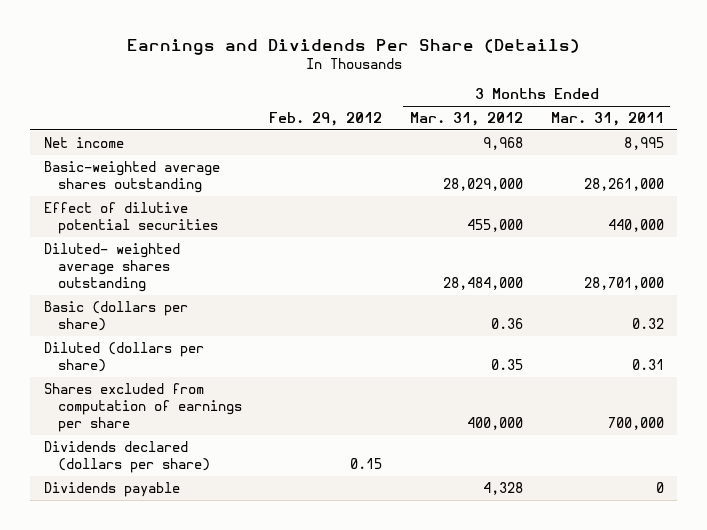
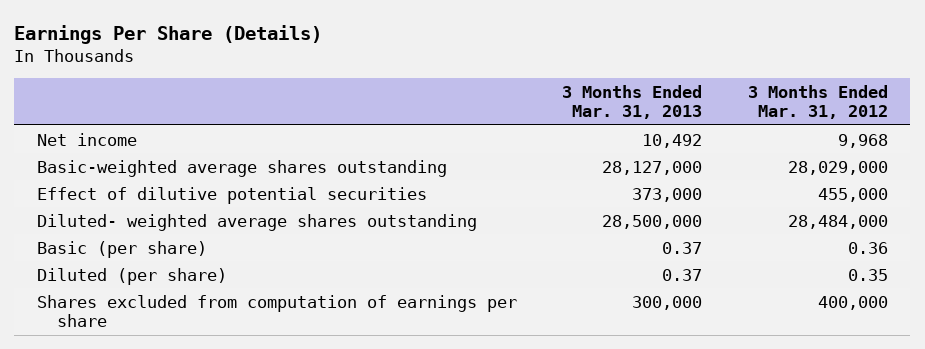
[126,38,580,55] Earnings and Dividends Per Share (Details) -> [14,24,323,44] Earnings Per Share (Details)
[269,112,383,127] Feb. 29, 2012 -> none
[550,112,664,127] Mar. 31, 2011 -> none
none -> [562,84,703,120] 3 Months Ended Mar. 31, 2013
[43,301,188,331] Basic (dollars per share) -> [37,240,208,258] Basic (per share)
[43,342,204,372] Diluted (dollars per share) -> [37,267,228,285] Diluted (per share)
[43,441,210,473] Dividends declared (dollars per share) -> none
[43,482,180,498] Dividends payable -> none

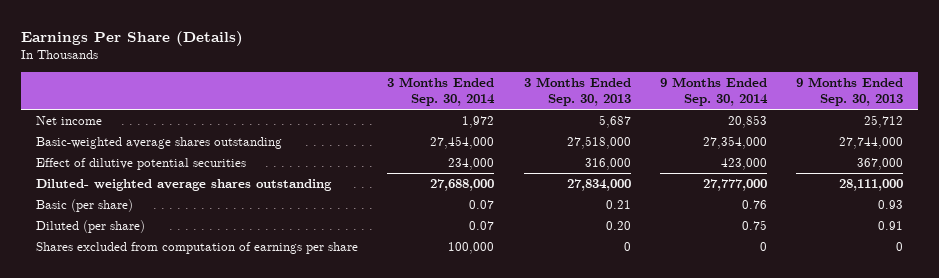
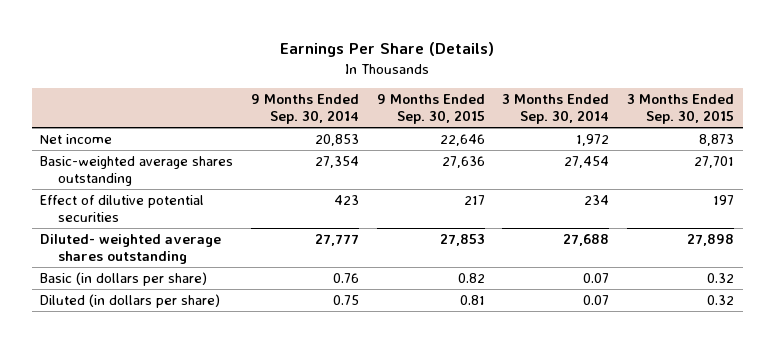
[523,77,631,107] 3 Months Ended Sep. 30, 2013 -> none
[796,77,904,107] 9 Months Ended Sep. 30, 2013 -> none
none -> [376,94,485,125] 9 Months Ended Sep. 30, 2015
none -> [627,94,735,125] 3 Months Ended Sep. 30, 2015
[35,241,358,254] Shares excluded from computation of earnings per share -> none
[430,135,495,149] 27,454,000 -> [564,155,610,168] 27,454
[703,135,768,149] 27,354,000 -> [315,155,360,168] 27,354
[448,157,495,170] 234,000 -> [584,194,610,205] 234
[721,157,768,170] 423,000 -> [334,194,360,205] 423
[430,178,495,191] 27,688,000 -> [563,233,610,246] 27,688
[703,178,768,191] 27,777,000 -> [315,233,360,246] 27,777
[35,198,133,212] Basic (per share) -> [40,271,208,286] Basic (in dollars per share)
[35,219,145,233] Diluted (per share) -> [40,293,221,308] Diluted (in dollars per share)

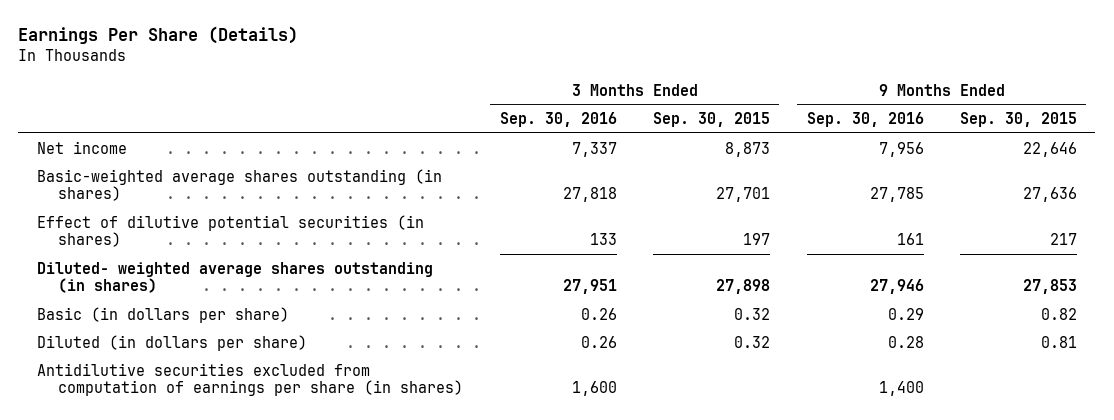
[251,94,360,125] 9 Months Ended Sep. 30, 2014 -> none
[502,94,610,125] 3 Months Ended Sep. 30, 2014 -> none
none -> [499,111,617,127] Sep. 30, 2016
none -> [806,111,924,127] Sep. 30, 2016
[40,155,234,186] Basic-weighted average shares outstanding -> [36,168,442,202] Basic-weighted average shares outstanding (in shares)
[40,194,205,222] Effect of dilutive potential securities -> [36,214,424,248] Effect of dilutive potential securities (in shares)
[40,233,222,264] Diluted- weighted average shares outstanding -> [36,261,433,294] Diluted- weighted average shares outstanding (in shares)
none -> [36,362,464,397] Antidilutive securities excluded from computation of earnings per share (in shares)

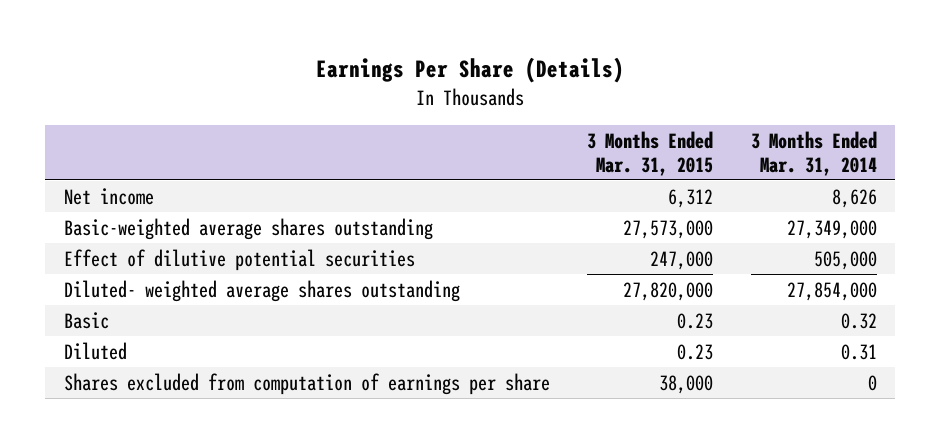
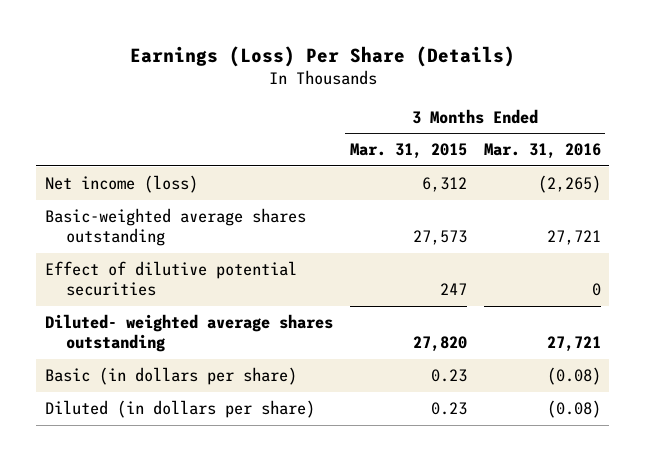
[316,56,625,83] Earnings Per Share (Details) -> [129,45,515,67] Earnings (Loss) Per Share (Details)
[750,130,877,176] 3 Months Ended Mar. 31, 2014 -> none
none -> [483,143,601,160] Mar. 31, 2016
[63,372,550,395] Shares excluded from computation of earnings per share -> none
[63,187,154,205] Net income -> [44,175,198,194] Net income (loss)
[623,219,714,239] 27,573,000 -> [412,230,467,246] 27,573
[650,250,714,270] 247,000 -> [439,283,467,296] 247
[623,281,714,301] 27,820,000 -> [412,336,467,353] 27,820
[63,311,109,329] Basic -> [44,367,297,386] Basic (in dollars per share)
[63,341,127,360] Diluted -> [44,400,315,419] Diluted (in dollars per share)

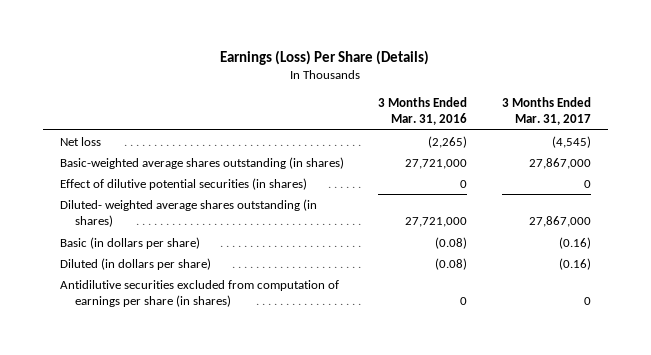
[349,143,467,160] Mar. 31, 2015 -> none
none -> [501,96,591,126] 3 Months Ended Mar. 31, 2017
[44,175,198,194] Net income (loss) -> [59,136,101,146] Net loss
[44,208,306,247] Basic-weighted average shares outstanding -> [59,156,344,169] Basic-weighted average shares outstanding (in shares)
[546,230,601,246] 27,721 -> [405,158,468,169] 27,721,000
[44,261,297,297] Effect of dilutive potential securities -> [59,177,307,190] Effect of dilutive potential securities (in shares)
[44,314,333,353] Diluted- weighted average shares outstanding -> [59,198,317,228] Diluted- weighted average shares outstanding (in shares)
[546,336,601,353] 27,721 -> [405,217,468,228] 27,721,000
none -> [59,279,339,308] Antidilutive securities excluded from computation of earnings per share (in shares)

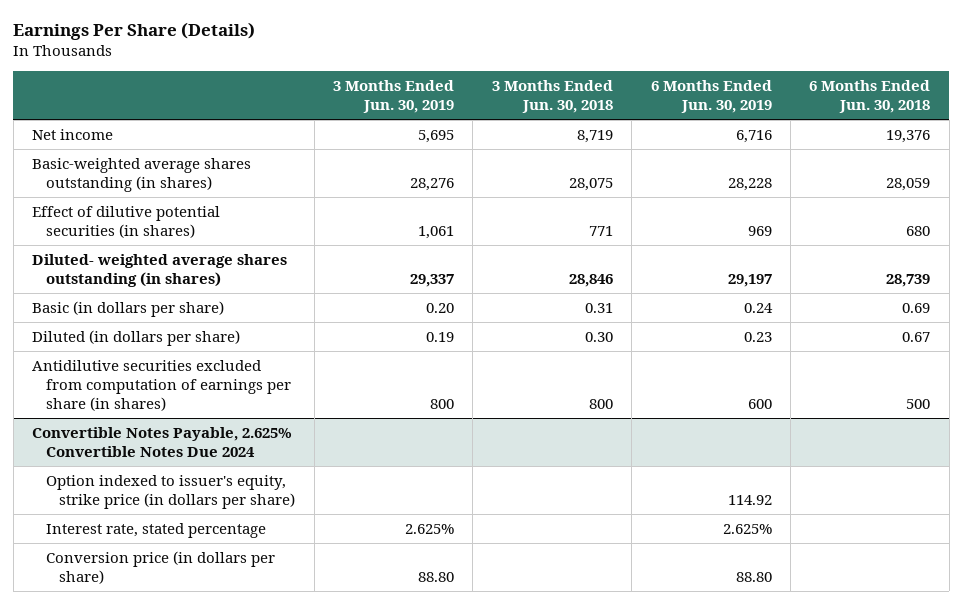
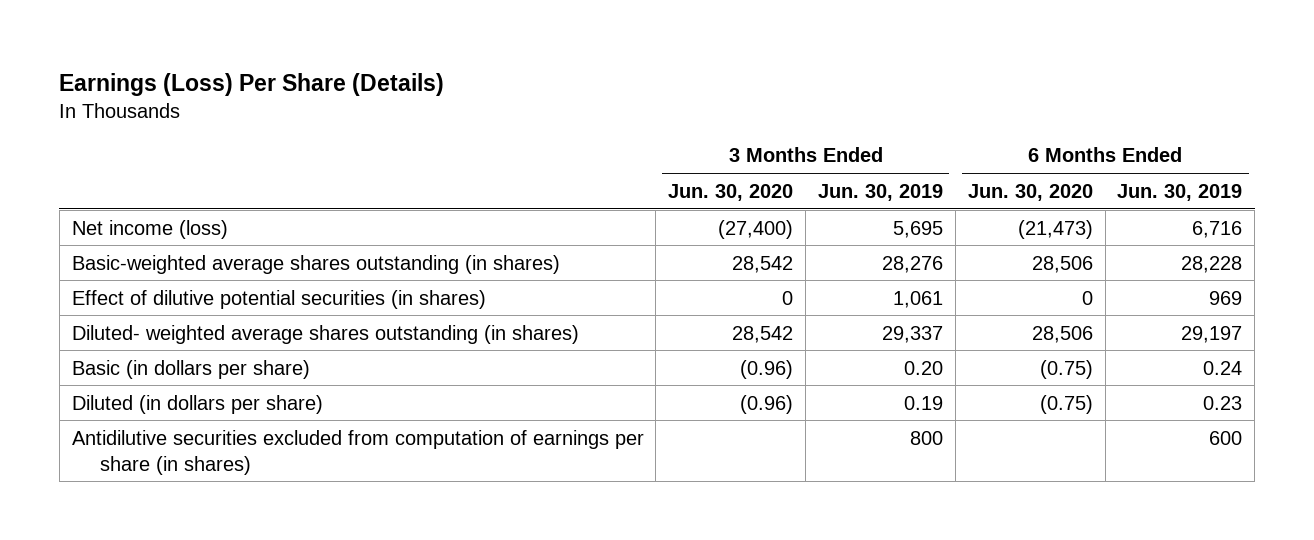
[13,22,256,41] Earnings Per Share (Details) -> [59,72,445,96] Earnings (Loss) Per Share (Details)
[491,80,613,114] 3 Months Ended Jun. 30, 2018 -> none
[809,80,931,114] 6 Months Ended Jun. 30, 2018 -> none
none -> [668,183,794,201] Jun. 30, 2020
none -> [967,183,1093,201] Jun. 30, 2020
[32,128,114,140] Net income -> [71,219,228,239] Net income (loss)
[32,426,293,457] Convertible Notes Payable, 2.625% Convertible Notes Due 2024 -> none
[45,474,296,509] Option indexed to issuer's equity, strike price (in dollars per share) -> none
[45,522,266,538] Interest rate, stated percentage -> none
[45,550,275,584] Conversion price (in dollars per share) -> none

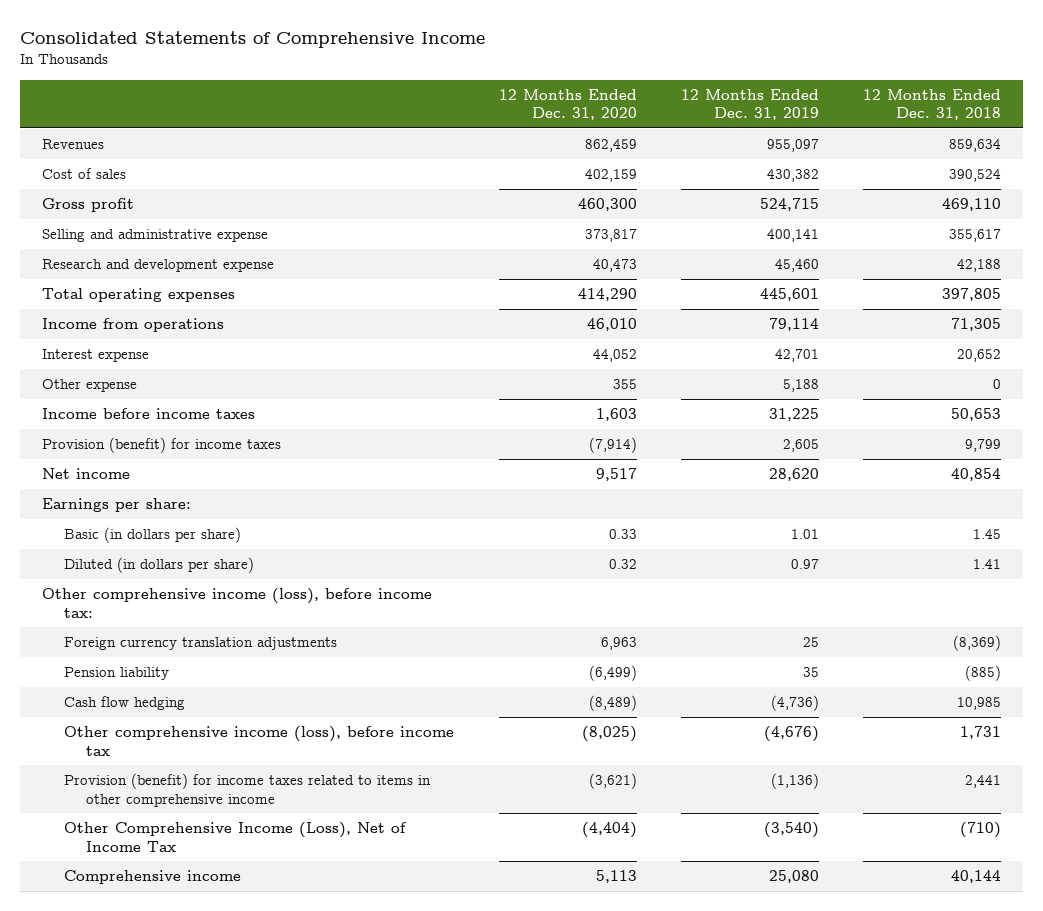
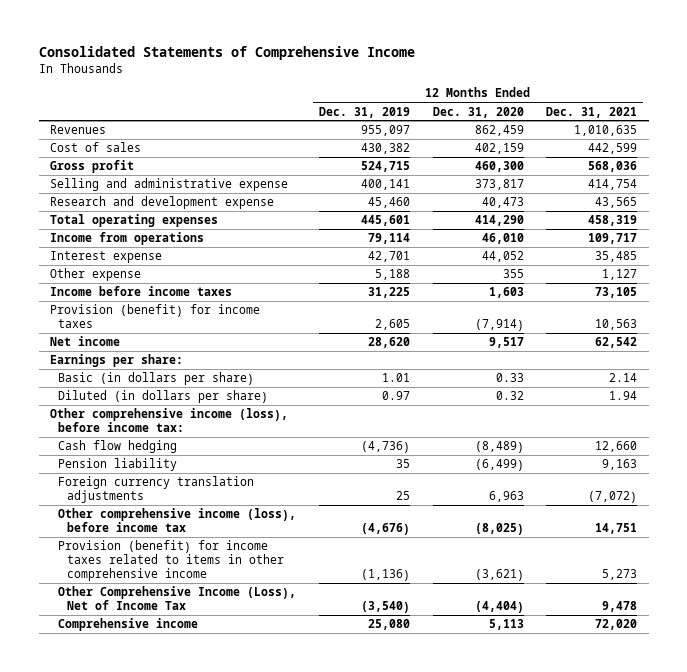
[862,88,1001,121] 12 Months Ended Dec. 31, 2018 -> none
none -> [546,106,638,118] Dec. 31, 2021
[64,667,170,681] Pension liability -> [58,458,178,472] Pension liability
[64,637,338,651] Foreign currency translation adjustments -> [58,476,255,503] Foreign currency translation adjustments

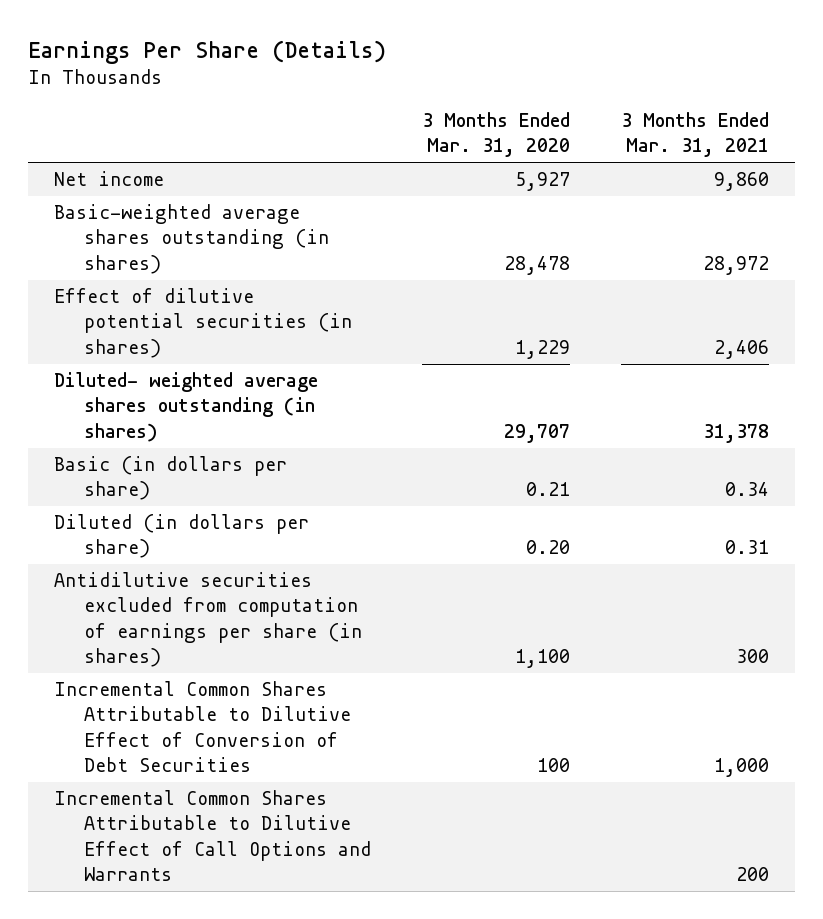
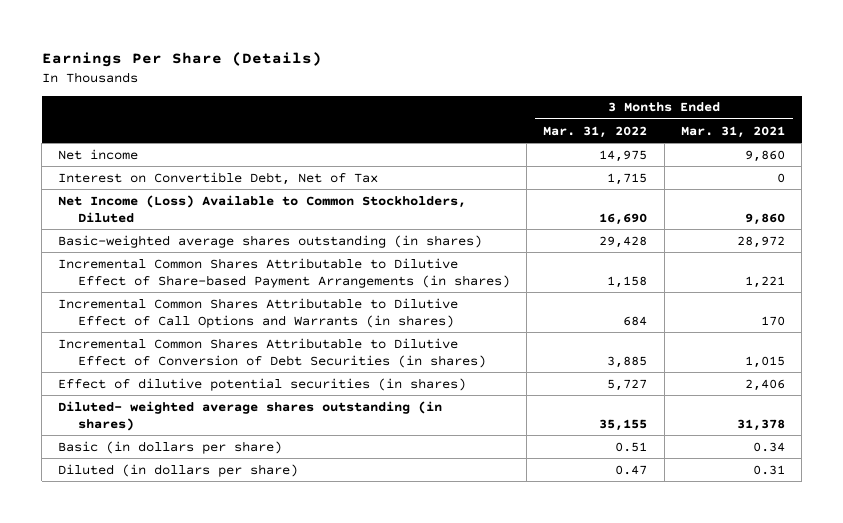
[422,112,571,158] 3 Months Ended Mar. 31, 2020 -> none
none -> [543,125,648,138] Mar. 31, 2022
none -> [58,171,379,185] Interest on Convertible Debt, Net of Tax
none -> [58,194,467,223] Net Income (Loss) Available to Common Stockholders, Diluted
none -> [58,257,511,288] Incremental Common Shares Attributable to Dilutive Effect of Share-based Payment Arrangements (in shares)
none -> [58,297,459,328] Incremental Common Shares Attributable to Dilutive Effect of Call Options and Warrants (in shares)
none -> [58,337,487,368] Incremental Common Shares Attributable to Dilutive Effect of Conversion of Debt Securities (in shares)
[53,572,362,667] Antidilutive securities excluded from computation of earnings per share (in shares) -> none
[53,681,351,772] Incremental Common Shares Attributable to Dilutive Effect of Conversion of Debt Securities -> none
[53,790,371,881] Incremental Common Shares Attributable to Dilutive Effect of Call Options and Warrants -> none

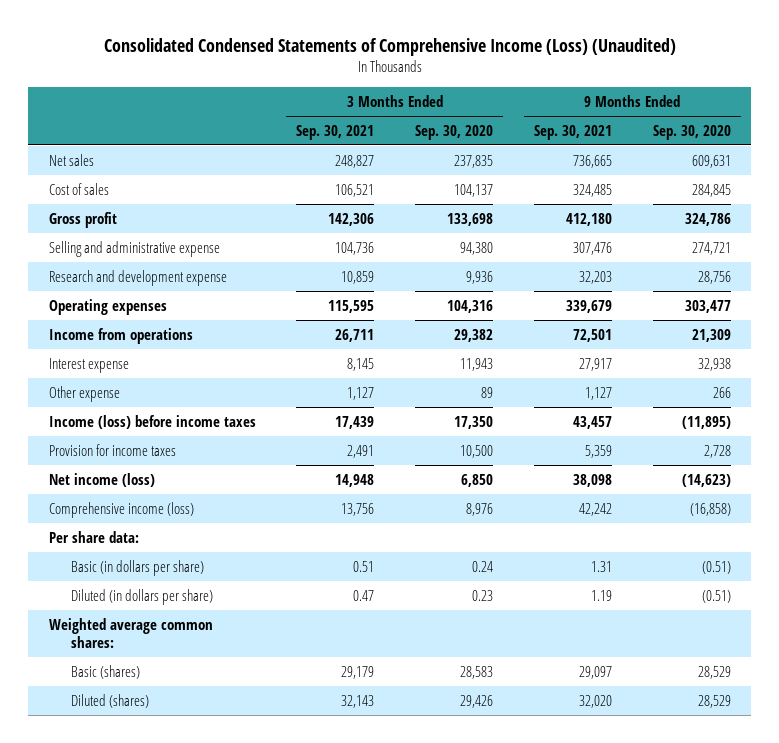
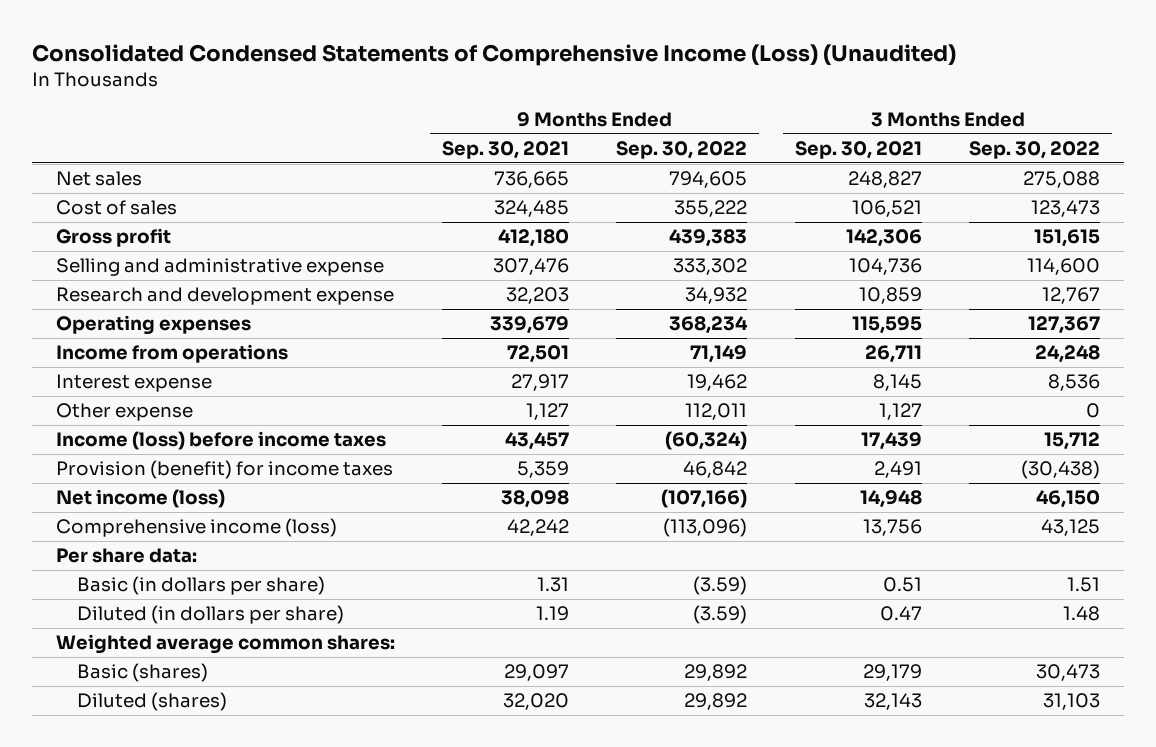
[415,124,494,140] Sep. 30, 2020 -> none
[652,124,731,140] Sep. 30, 2020 -> none
none -> [616,140,748,159] Sep. 30, 2022
none -> [969,140,1101,159] Sep. 30, 2022
[48,443,176,456] Provision for income taxes -> [55,460,393,480] Provision (benefit) for income taxes

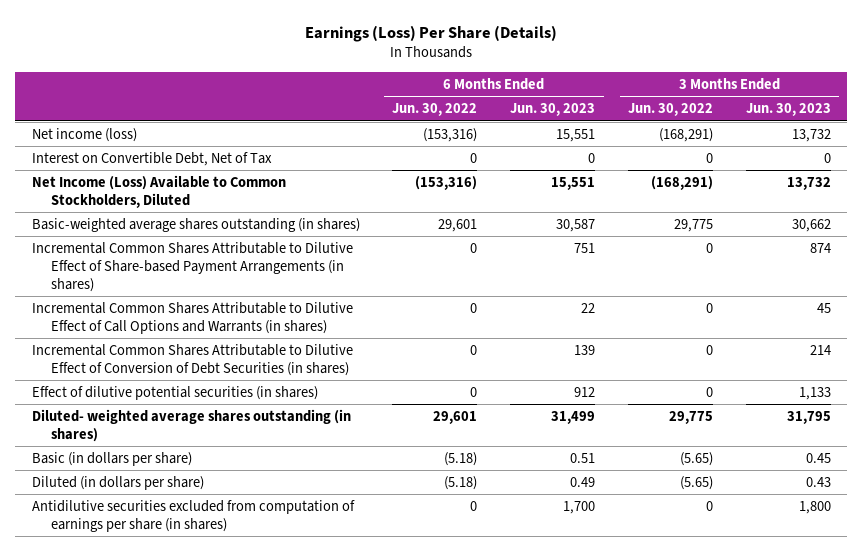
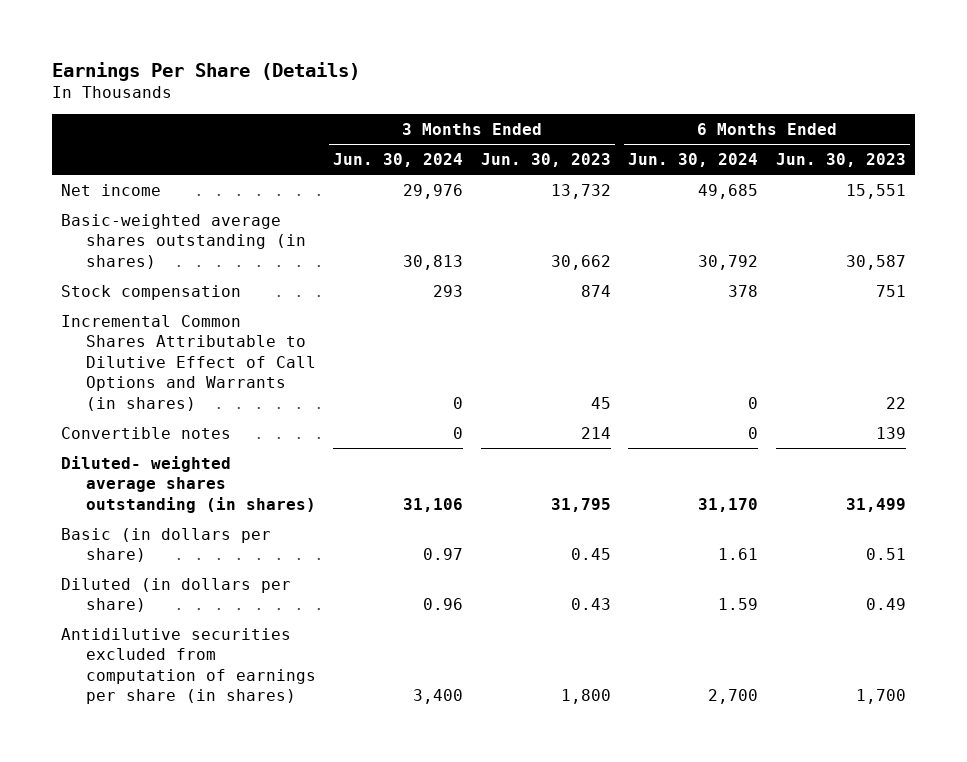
[305,24,558,42] Earnings (Loss) Per Share (Details) -> [51,61,360,81] Earnings Per Share (Details)
[392,103,478,117] Jun. 30, 2022 -> none
[628,103,714,117] Jun. 30, 2022 -> none
none -> [333,153,464,168] Jun. 30, 2024
none -> [628,153,759,168] Jun. 30, 2024
[31,151,272,166] Interest on Convertible Debt, Net of Tax -> none
[31,174,286,208] Net Income (Loss) Available to Common Stockholders, Diluted -> none
[31,127,137,142] Net income (loss) -> [60,183,161,196] Net income
[31,241,353,293] Incremental Common Shares Attributable to Dilutive Effect of Share-based Payment Arrangements (in shares) -> [60,284,241,300] Stock compensation
[31,385,318,400] Effect of dilutive potential securities (in shares) -> none
[31,343,353,376] Incremental Common Shares Attributable to Dilutive Effect of Conversion of Debt Securities (in shares) -> [60,426,231,439] Convertible notes

